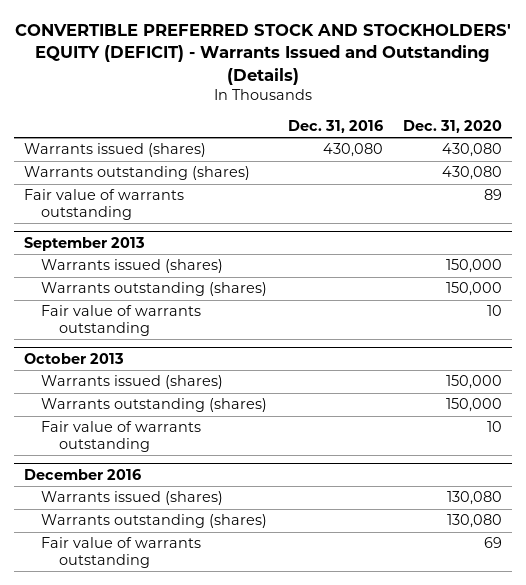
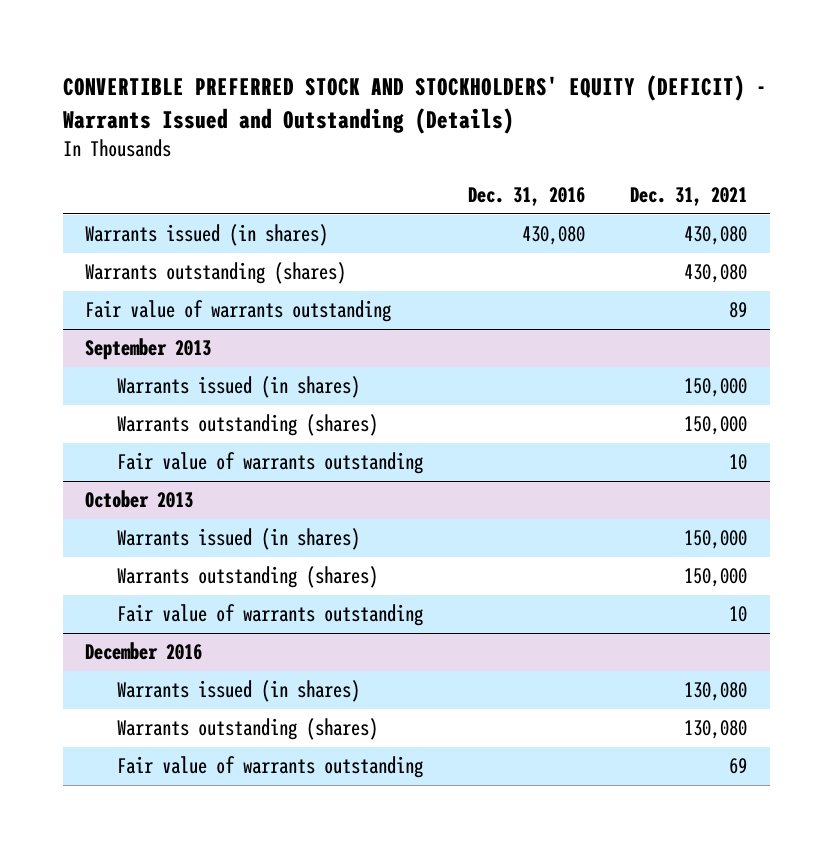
[402,119,502,133] Dec. 31, 2020 -> none
none -> [630,187,748,207] Dec. 31, 2021
[24,143,207,158] Warrants issued (shares) -> [85,224,329,247] Warrants issued (in shares)
[41,259,224,274] Warrants issued (shares) -> [117,376,361,399] Warrants issued (in shares)
[41,375,224,390] Warrants issued (shares) -> [117,528,361,551] Warrants issued (in shares)
[41,491,224,506] Warrants issued (shares) -> [117,680,361,703] Warrants issued (in shares)

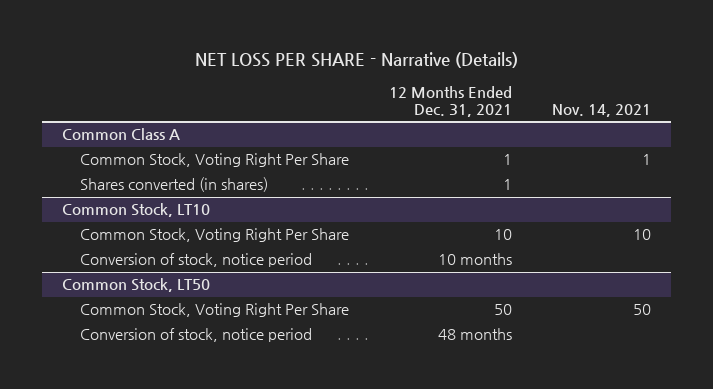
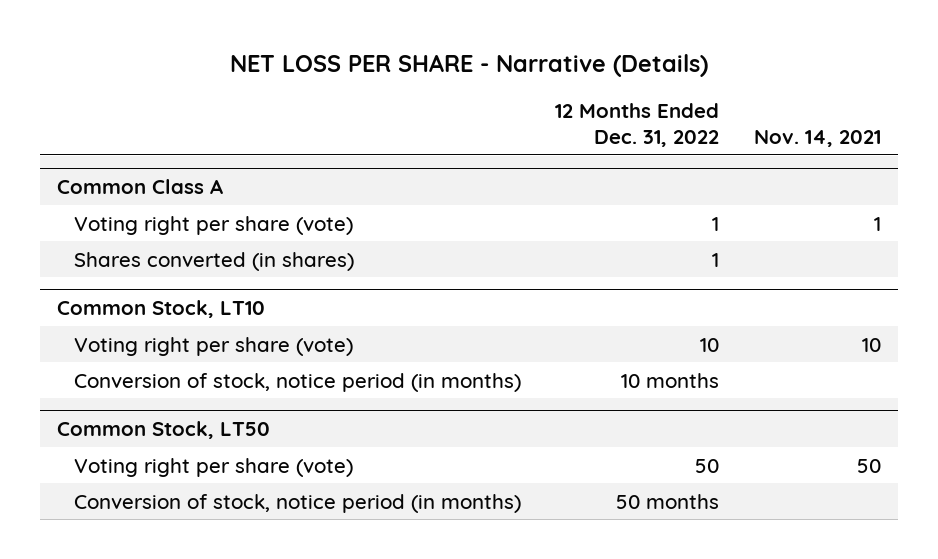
[388,86,512,118] 12 Months Ended Dec. 31, 2021 -> none
none -> [555,103,720,147] 12 Months Ended Dec. 31, 2022
[80,153,350,168] Common Stock, Voting Right Per Share -> [73,215,353,235] Voting right per share (vote)
[80,228,350,243] Common Stock, Voting Right Per Share -> [73,336,353,356] Voting right per share (vote)
[80,253,313,268] Conversion of stock, notice period -> [73,372,521,392] Conversion of stock, notice period (in months)
[80,303,350,318] Common Stock, Voting Right Per Share -> [73,457,353,477] Voting right per share (vote)
[80,328,313,343] Conversion of stock, notice period -> [73,493,521,513] Conversion of stock, notice period (in months)

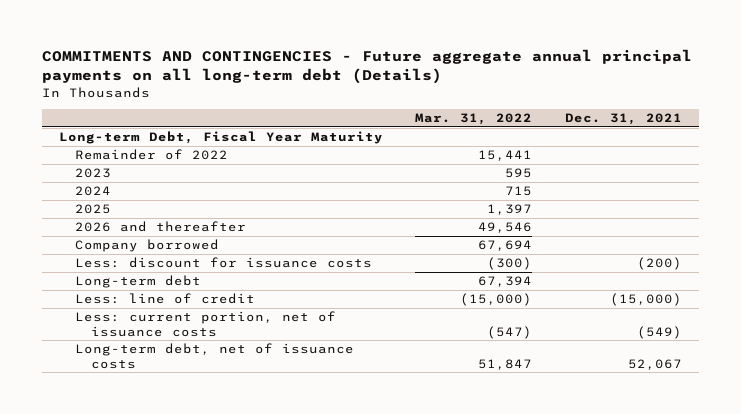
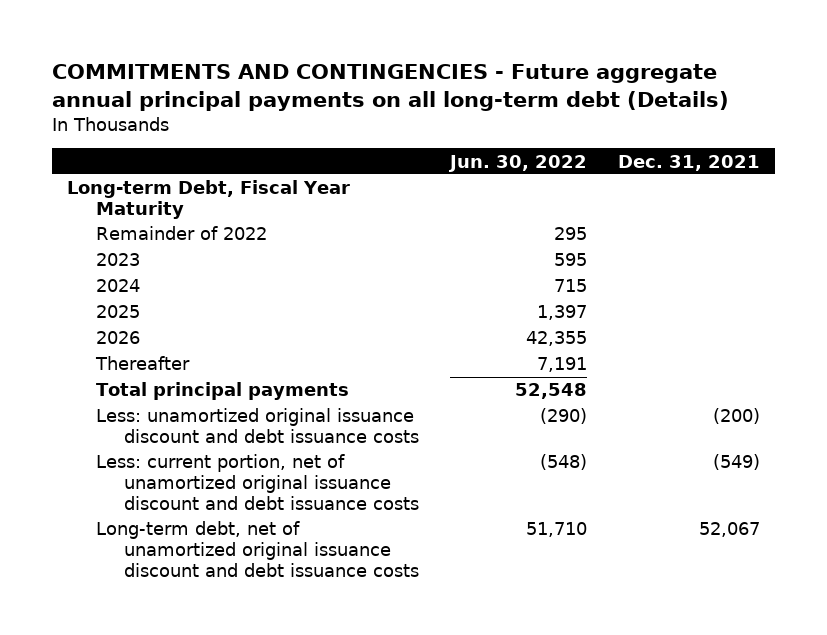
[415,112,533,125] Mar. 31, 2022 -> none
none -> [447,154,587,172] Jun. 30, 2022
[74,221,246,233] 2026 and thereafter -> none
[74,275,201,289] Long-term debt -> none
[74,293,255,305] Less: line of credit -> none
none -> [95,331,140,345] 2026
none -> [94,356,190,371] Thereafter
[74,239,219,253] Company borrowed -> [95,382,349,401] Total principal payments
[74,257,372,269] Less: discount for issuance costs -> [95,408,419,444] Less: unamortized original issuance discount and debt issuance costs
[74,311,336,337] Less: current portion, net of issuance costs -> [95,454,419,511] Less: current portion, net of unamortized original issuance discount and debt issuance costs
[74,343,354,369] Long-term debt, net of issuance costs -> [95,521,419,578] Long-term debt, net of unamortized original issuance discount and debt issuance costs

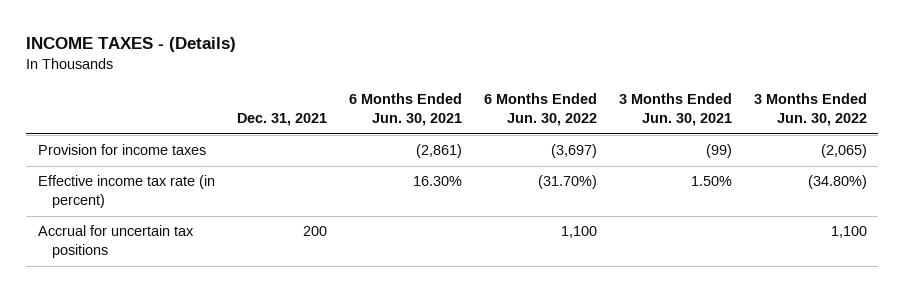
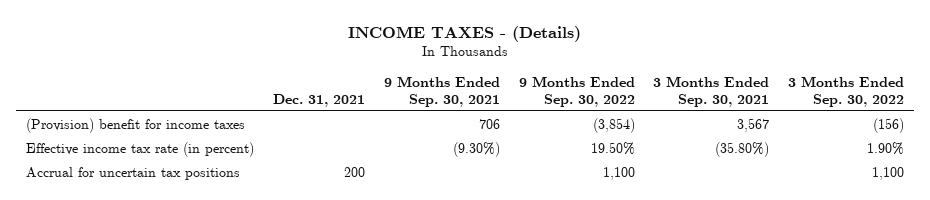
[348,93,462,127] 6 Months Ended Jun. 30, 2021 -> none
[483,93,597,127] 6 Months Ended Jun. 30, 2022 -> none
[619,93,733,127] 3 Months Ended Jun. 30, 2021 -> none
[754,93,868,127] 3 Months Ended Jun. 30, 2022 -> none
none -> [383,75,500,107] 9 Months Ended Sep. 30, 2021
none -> [518,75,635,107] 9 Months Ended Sep. 30, 2022
none -> [653,75,770,107] 3 Months Ended Sep. 30, 2021
none -> [788,75,905,107] 3 Months Ended Sep. 30, 2022
[37,144,206,156] Provision for income taxes -> [25,117,245,133] (Provision) benefit for income taxes

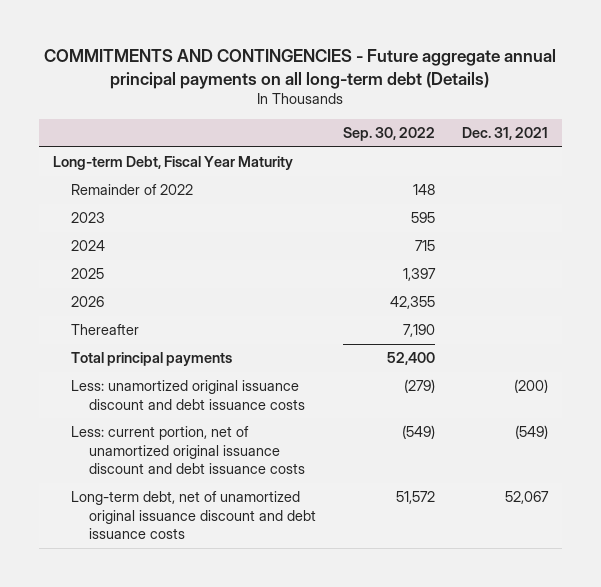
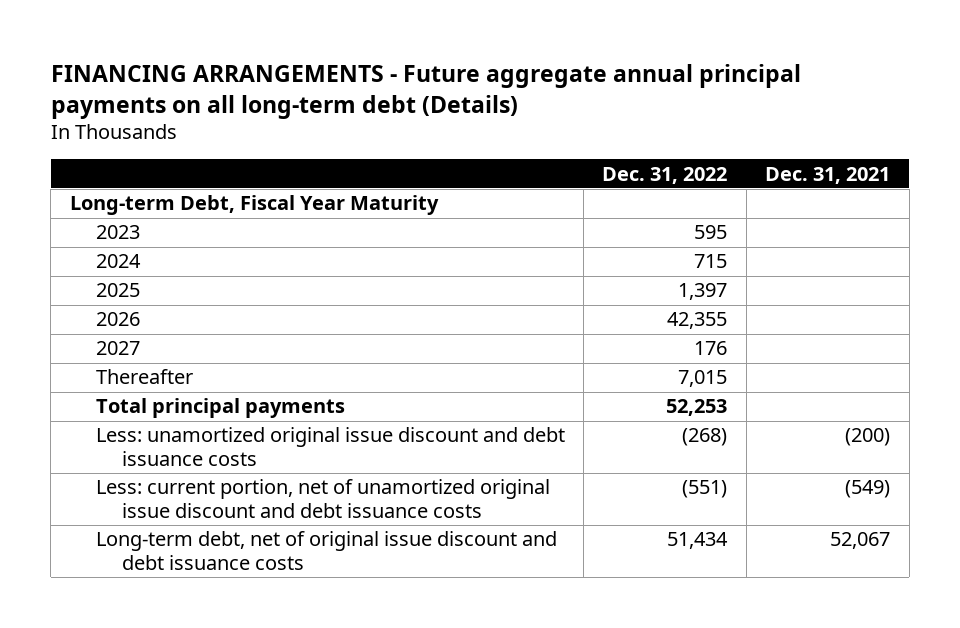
[44,48,557,89] COMMITMENTS AND CONTINGENCIES - Future aggregate annual principal payments on all long-term debt (Details) -> [50,63,801,119] FINANCING ARRANGEMENTS - Future aggregate annual principal payments on all long-term debt (Details)
[343,127,436,142] Sep. 30, 2022 -> none
none -> [602,166,728,184] Dec. 31, 2022
[70,184,193,196] Remainder of 2022 -> none
none -> [95,341,140,356] 2027
[70,380,306,410] Less: unamortized original issuance discount and debt issuance costs -> [95,427,565,466] Less: unamortized original issue discount and debt issuance costs
[70,426,306,475] Less: current portion, net of unamortized original issuance discount and debt issuance costs -> [95,479,550,518] Less: current portion, net of unamortized original issue discount and debt issuance costs
[70,491,317,540] Long-term debt, net of unamortized original issuance discount and debt issuance costs -> [95,531,557,570] Long-term debt, net of original issue discount and debt issuance costs

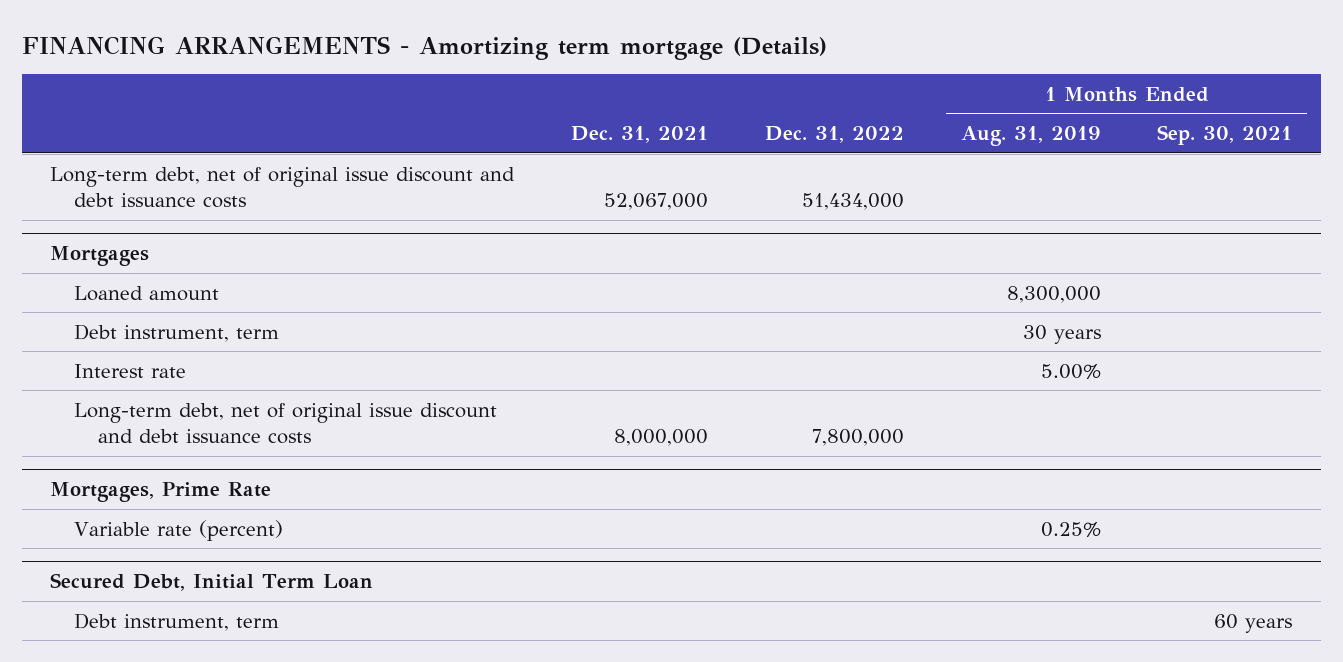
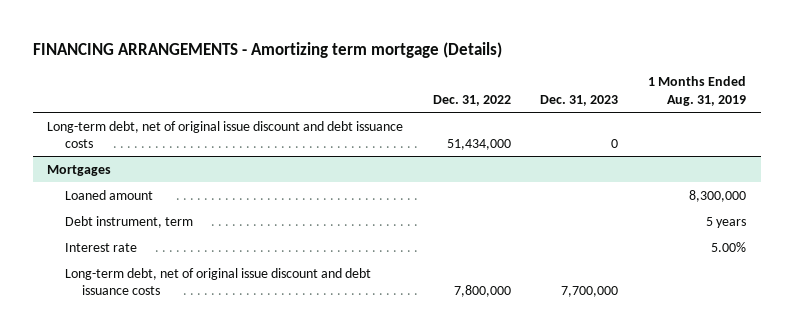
[570,126,708,144] Dec. 31, 2021 -> none
[1157,125,1293,146] Sep. 30, 2021 -> none
none -> [540,94,619,106] Dec. 31, 2023
[1022,324,1101,344] 30 years -> [706,216,747,228] 5 years
[50,482,272,503] Mortgages, Prime Rate -> none
[74,519,284,541] Variable rate (percent) -> none
[50,573,374,592] Secured Debt, Initial Term Loan -> none
[74,612,280,631] Debt instrument, term -> none

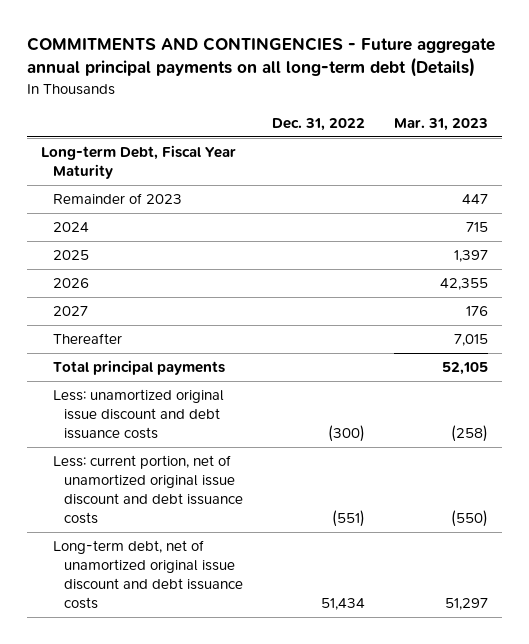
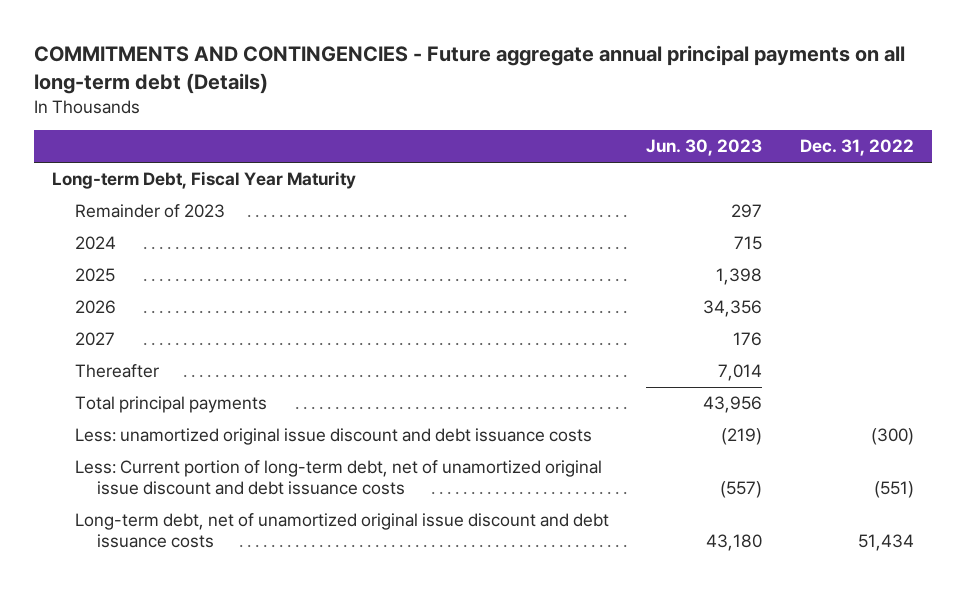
[393,117,488,131] Mar. 31, 2023 -> none
none -> [646,139,763,157] Jun. 30, 2023
[52,455,243,524] Less: current portion, net of unamortized original issue discount and debt issuance costs -> [74,460,602,496] Less: Current portion of long-term debt, net of unamortized original issue discount and debt issuance costs

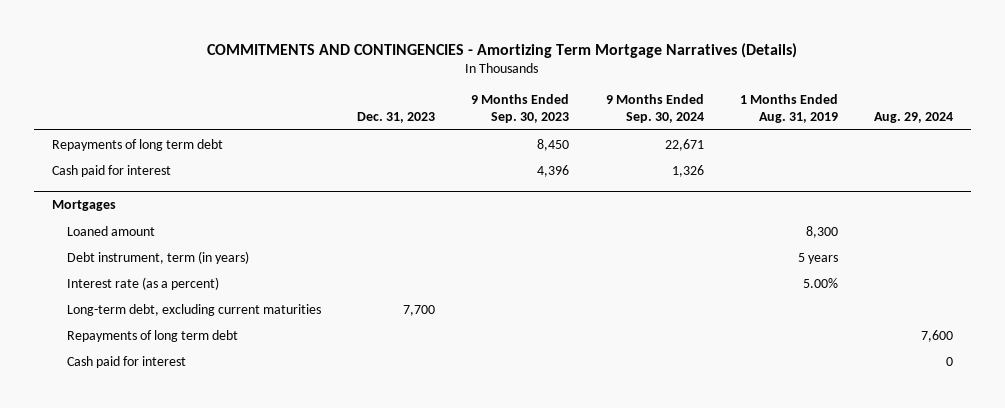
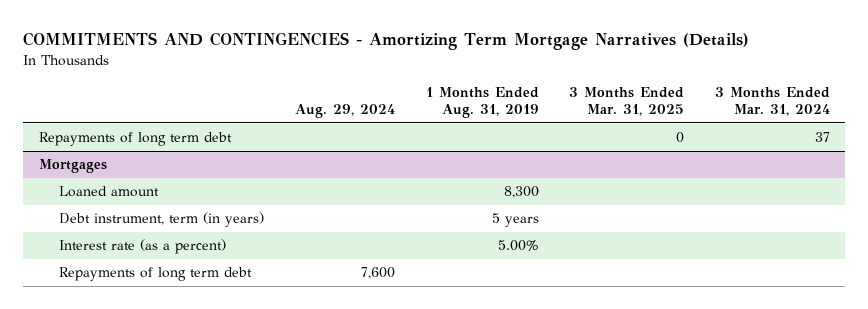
[357,111,436,123] Dec. 31, 2023 -> none
[471,94,570,123] 9 Months Ended Sep. 30, 2023 -> none
[605,94,704,123] 9 Months Ended Sep. 30, 2024 -> none
none -> [569,87,685,117] 3 Months Ended Mar. 31, 2025
none -> [714,87,830,117] 3 Months Ended Mar. 31, 2024
[52,164,172,177] Cash paid for interest -> none
[67,303,322,316] Long-term debt, excluding current maturities -> none
[67,355,187,368] Cash paid for interest -> none

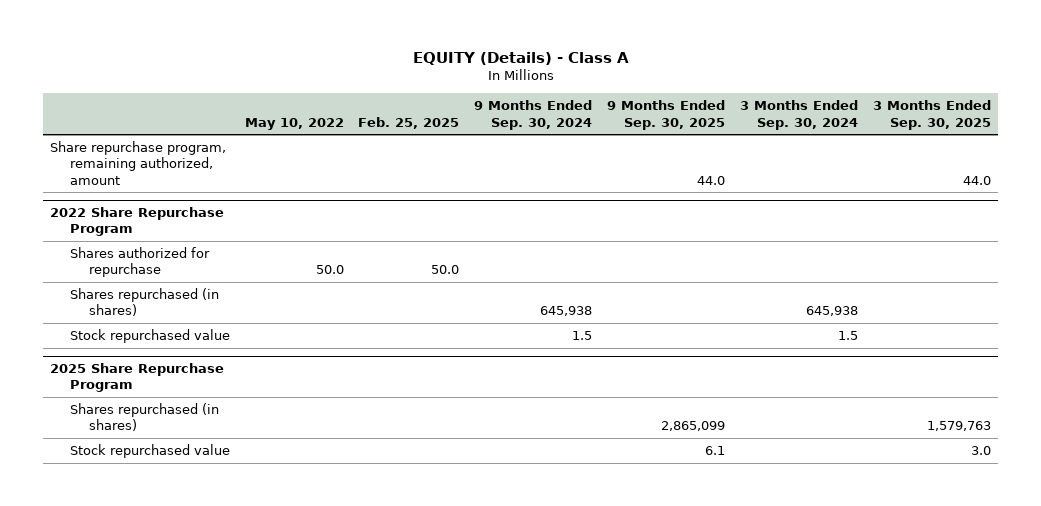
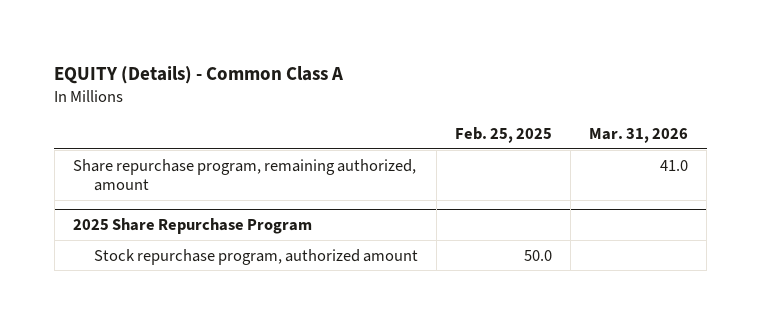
[412,51,629,65] EQUITY (Details) - Class A -> [54,65,344,84] EQUITY (Details) - Common Class A
[244,117,344,130] May 10, 2022 -> none
[474,100,593,130] 9 Months Ended Sep. 30, 2024 -> none
[607,100,726,130] 9 Months Ended Sep. 30, 2025 -> none
[740,100,859,130] 3 Months Ended Sep. 30, 2024 -> none
[872,100,991,130] 3 Months Ended Sep. 30, 2025 -> none
none -> [589,127,689,143] Mar. 31, 2026
[50,207,225,237] 2022 Share Repurchase Program -> none
[69,247,210,278] Shares authorized for repurchase -> none
[69,288,219,317] Shares repurchased (in shares) -> none
[69,329,230,344] Stock repurchased value -> none
[69,403,219,432] Shares repurchased (in shares) -> none
[69,444,230,459] Stock repurchased value -> none
none -> [94,248,419,265] Stock repurchase program, authorized amount

